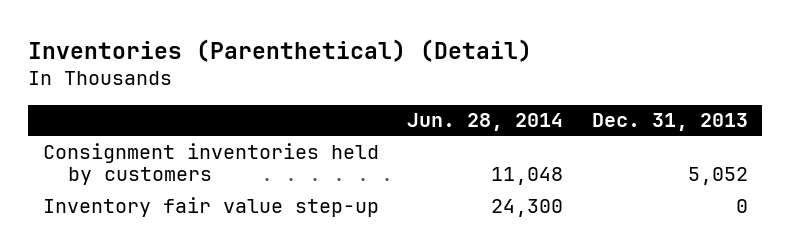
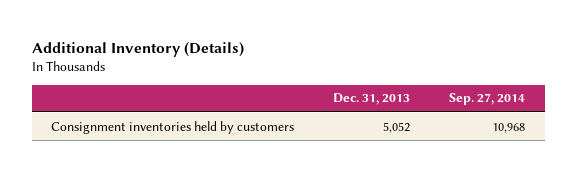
[28,38,533,62] Inventories (Parenthetical) (Detail) -> [31,41,244,57] Additional Inventory (Details)
[407,113,564,132] Jun. 28, 2014 -> none
none -> [449,93,526,106] Sep. 27, 2014
[42,196,379,217] Inventory fair value step-up -> none

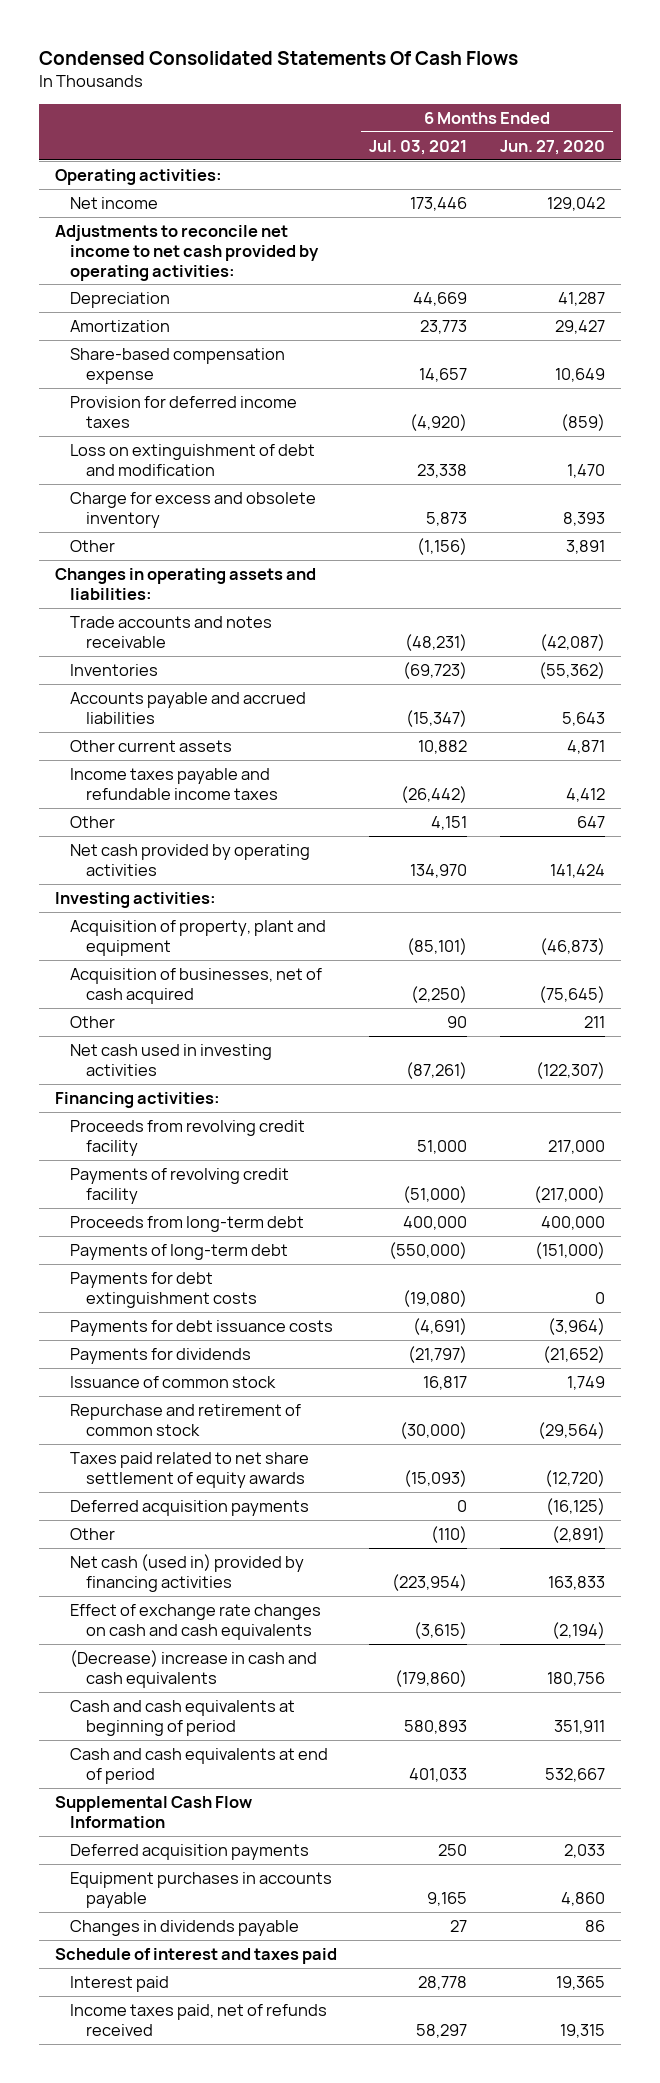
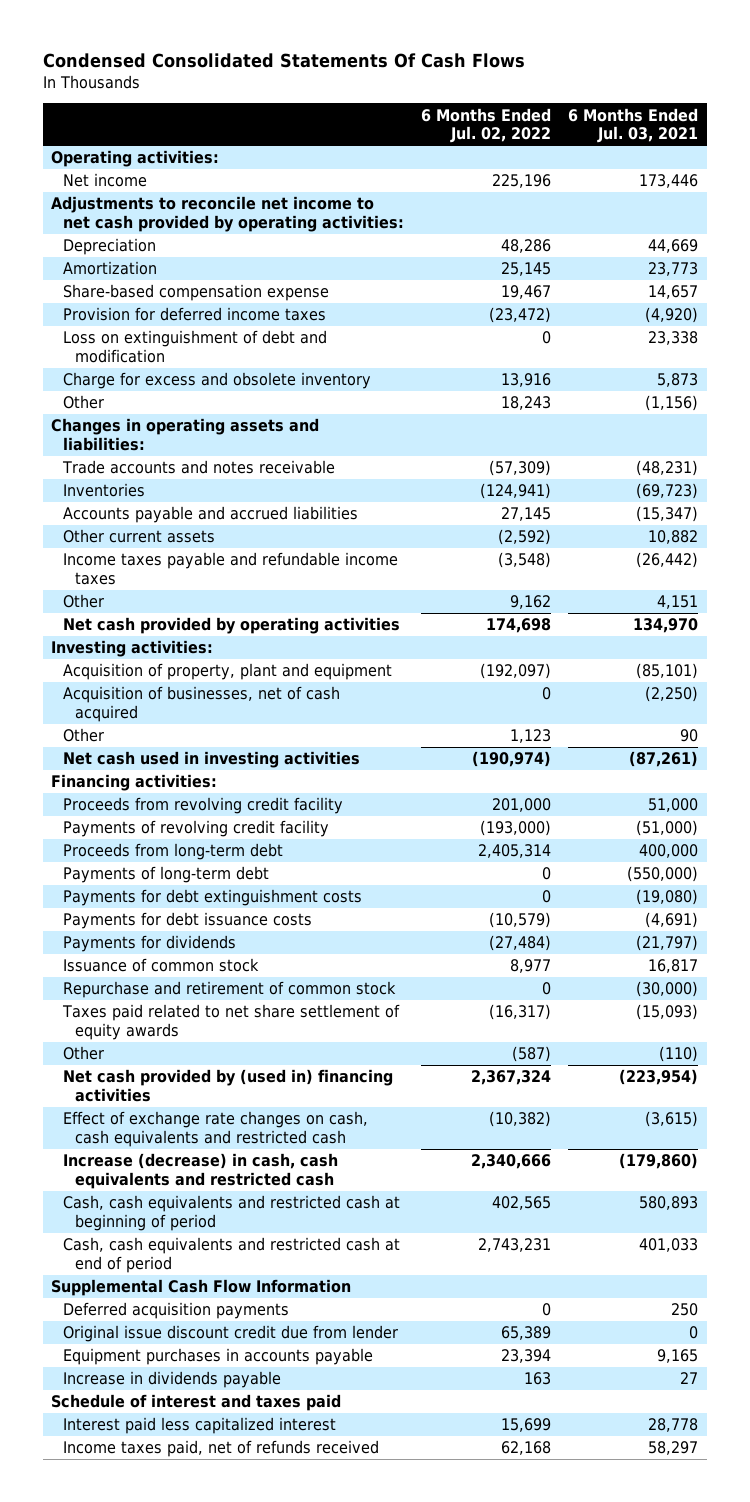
[499,139,605,155] Jun. 27, 2020 -> none
none -> [421,107,552,144] 6 Months Ended Jul. 02, 2022
[70,1499,310,1516] Deferred acquisition payments -> none
[70,1553,305,1592] Net cash (used in) provided by financing activities -> [63,1069,394,1103] Net cash provided by (used in) financing activities
[70,1603,322,1640] Effect of exchange rate changes on cash and cash equivalents -> [63,1111,369,1148] Effect of exchange rate changes on cash, cash equivalents and restricted cash
[70,1649,318,1688] (Decrease) increase in cash and cash equivalents -> [63,1153,339,1190] Increase (decrease) in cash, cash equivalents and restricted cash
[70,1699,296,1736] Cash and cash equivalents at beginning of period -> [63,1195,401,1232] Cash, cash equivalents and restricted cash at beginning of period
[70,1747,329,1784] Cash and cash equivalents at end of period -> [63,1237,401,1274] Cash, cash equivalents and restricted cash at end of period
none -> [63,1325,399,1343] Original issue discount credit due from lender
[70,1919,300,1936] Changes in dividends payable -> [63,1371,282,1389] Increase in dividends payable
[70,1975,170,1992] Interest paid -> [63,1417,337,1435] Interest paid less capitalized interest

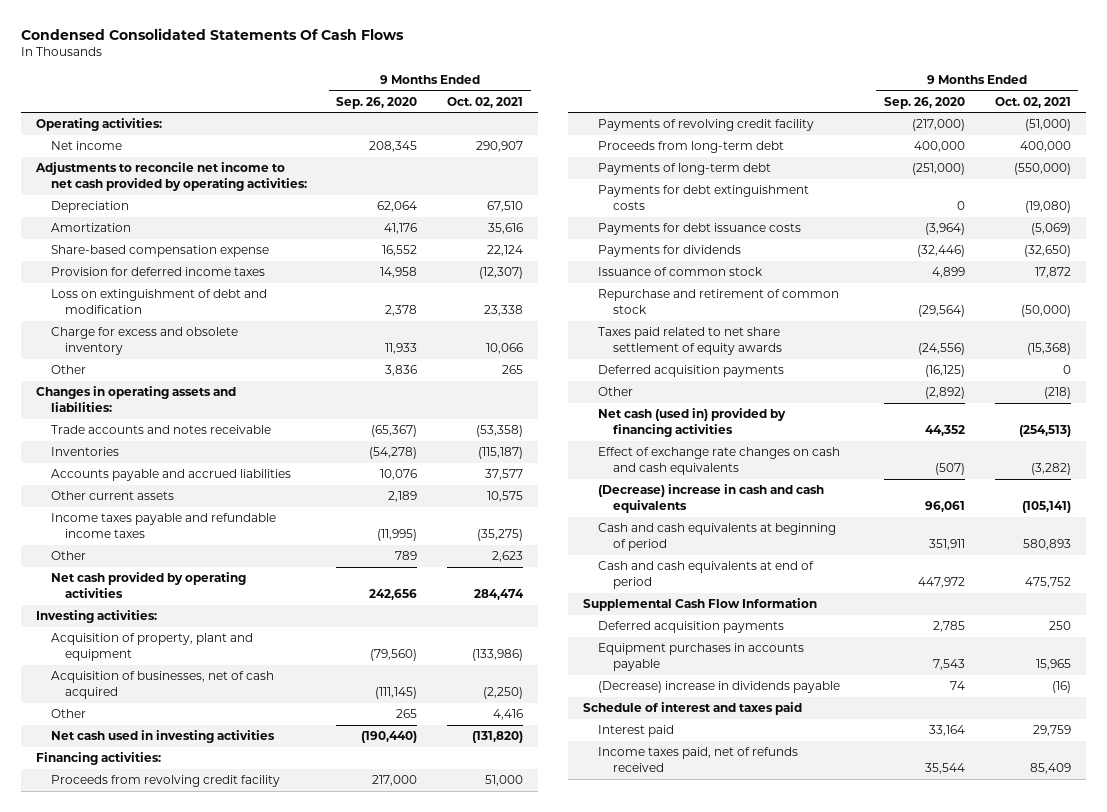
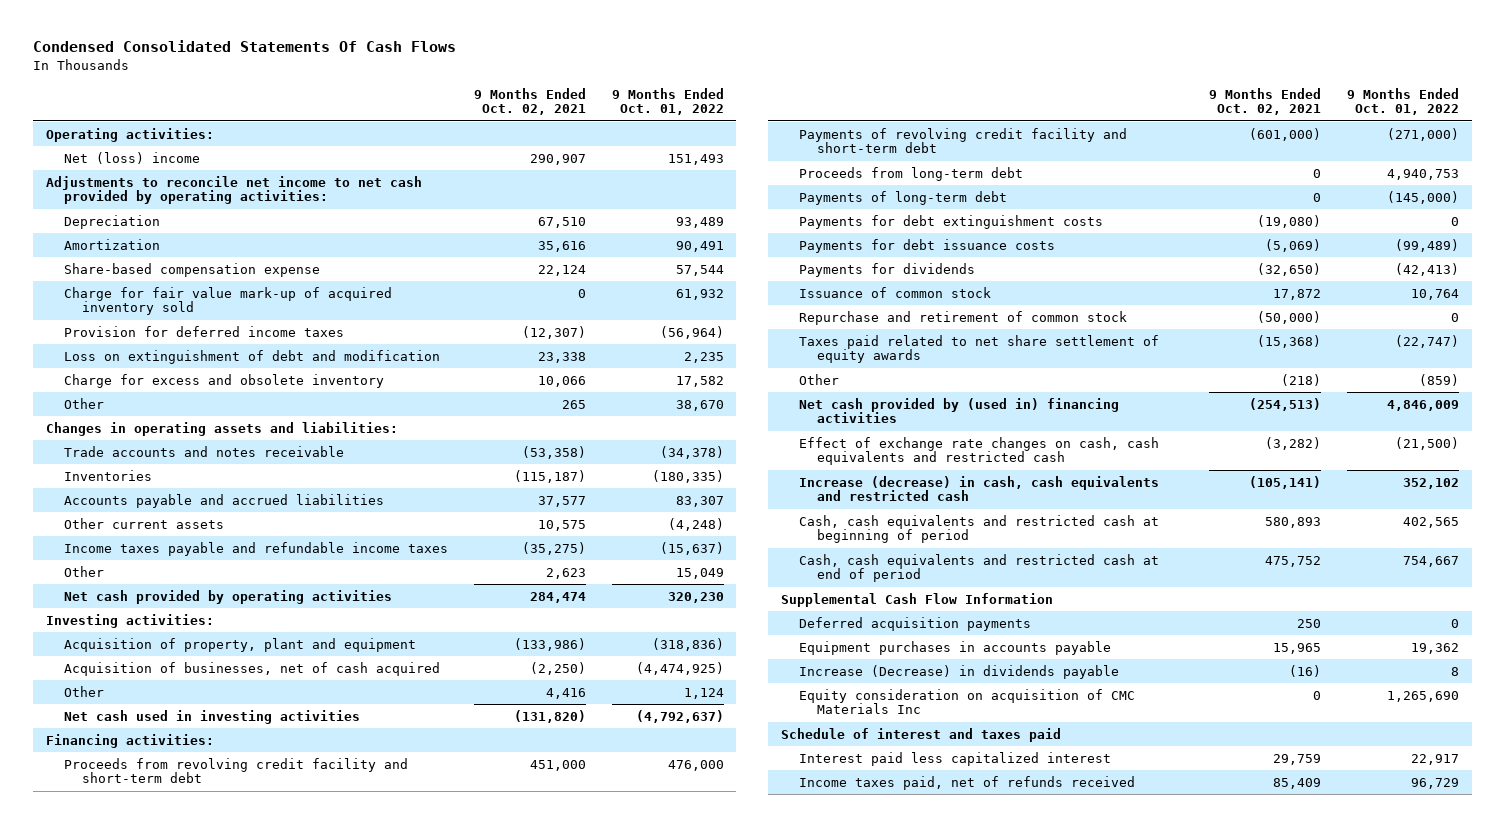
[336,96,418,109] Sep. 26, 2020 -> none
none -> [611,87,724,116] 9 Months Ended Oct. 01, 2022
[50,141,122,151] Net income -> [63,151,200,164] Net (loss) income
none -> [63,286,392,316] Charge for fair value mark-up of acquired inventory sold
[50,775,280,788] Proceeds from revolving credit facility -> [63,757,408,784] Proceeds from revolving credit facility and short-term debt
[485,775,524,787] 51,000 -> [529,759,586,771] 451,000
[598,119,815,132] Payments of revolving credit facility -> [799,127,1128,154] Payments of revolving credit facility and short-term debt
[1024,119,1071,132] (51,000) -> [1249,127,1322,141] (601,000)
[1019,141,1071,153] 400,000 -> [1313,168,1322,178] 0
[1013,163,1071,176] (550,000) -> [1313,192,1322,202] 0
[598,365,785,378] Deferred acquisition payments -> none
[598,408,787,437] Net cash (used in) provided by financing activities -> [799,397,1120,424] Net cash provided by (used in) financing activities
[598,447,841,475] Effect of exchange rate changes on cash and cash equivalents -> [799,436,1160,466] Effect of exchange rate changes on cash, cash equivalents and restricted cash
[598,484,825,513] (Decrease) increase in cash and cash equivalents -> [799,475,1160,502] Increase (decrease) in cash, cash equivalents and restricted cash
[598,523,837,551] Cash and cash equivalents at beginning of period -> [799,514,1160,544] Cash, cash equivalents and restricted cash at beginning of period
[598,561,815,589] Cash and cash equivalents at end of period -> [799,553,1160,583] Cash, cash equivalents and restricted cash at end of period
[598,681,841,694] (Decrease) increase in dividends payable -> [799,664,1120,679] Increase (Decrease) in dividends payable
none -> [799,688,1136,715] Equity consideration on acquisition of CMC Materials Inc
[598,725,675,738] Interest paid -> [799,751,1112,766] Interest paid less capitalized interest

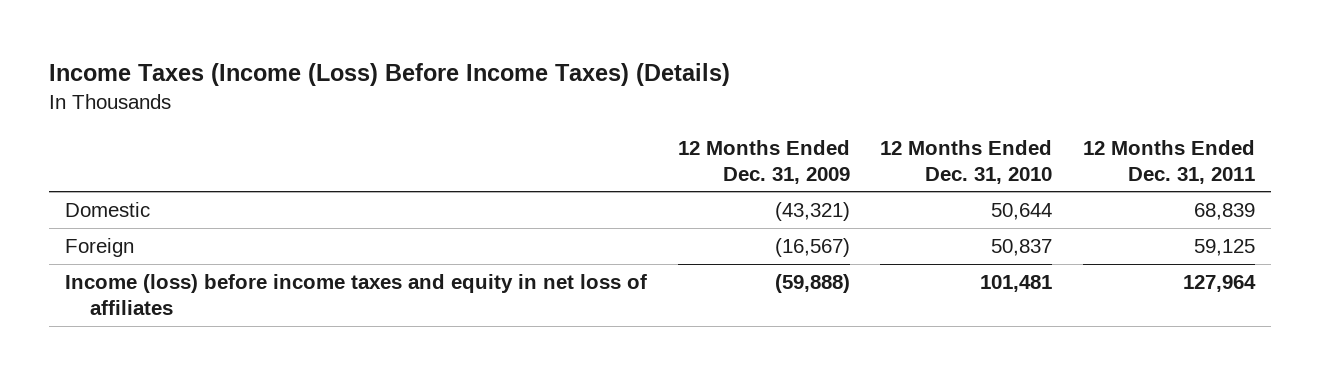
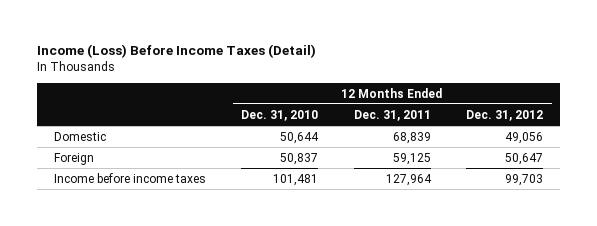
[49,63,731,87] Income Taxes (Income (Loss) Before Income Taxes) (Details) -> [36,43,316,58] Income (Loss) Before Income Taxes (Detail)
[677,139,850,184] 12 Months Ended Dec. 31, 2009 -> none
none -> [465,109,543,121] Dec. 31, 2012
[64,274,647,316] Income (loss) before income taxes and equity in net loss of affiliates -> [54,172,207,183] Income before income taxes

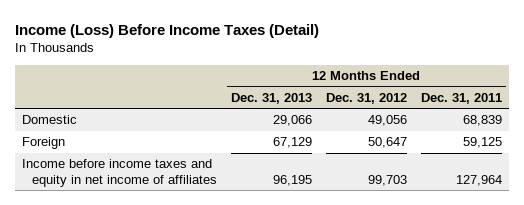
[241,109,319,121] Dec. 31, 2010 -> none
none -> [230,92,312,104] Dec. 31, 2013
[54,172,207,183] Income before income taxes -> [21,159,217,187] Income before income taxes and equity in net income of affiliates

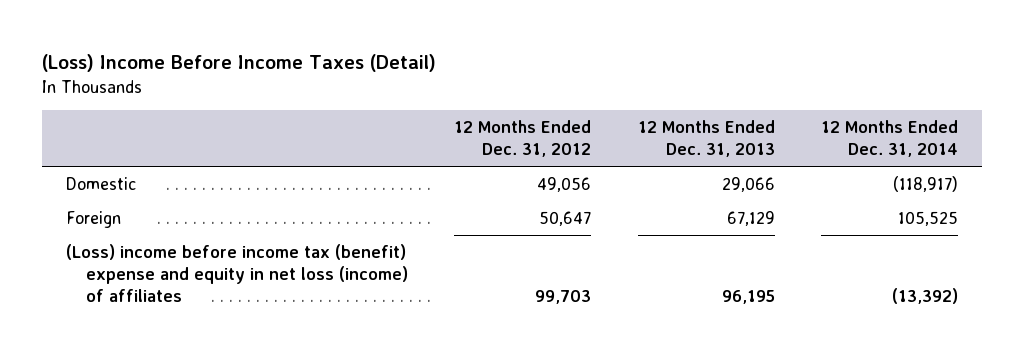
[14,23,319,38] Income (Loss) Before Income Taxes (Detail) -> [42,54,437,73] (Loss) Income Before Income Taxes (Detail)
[421,92,503,104] Dec. 31, 2011 -> none
none -> [821,120,959,158] 12 Months Ended Dec. 31, 2014
[21,159,217,187] Income before income taxes and equity in net income of affiliates -> [65,243,408,303] (Loss) income before income tax (benefit) expense and equity in net loss (income) of affiliates

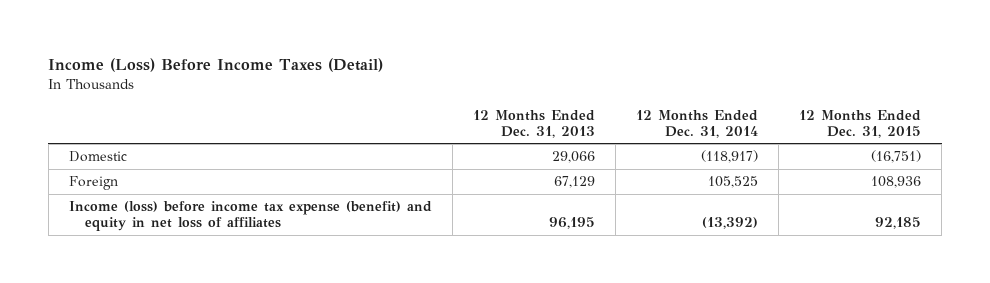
[42,54,437,73] (Loss) Income Before Income Taxes (Detail) -> [48,57,384,72] Income (Loss) Before Income Taxes (Detail)
[454,120,592,158] 12 Months Ended Dec. 31, 2012 -> none
none -> [799,109,922,138] 12 Months Ended Dec. 31, 2015
[65,243,408,303] (Loss) income before income tax (benefit) expense and equity in net loss (income) of affiliates -> [68,201,432,232] Income (loss) before income tax expense (benefit) and equity in net loss of affiliates

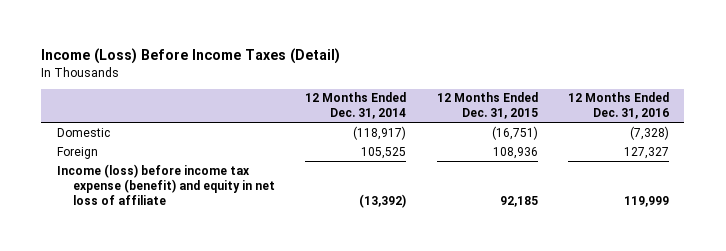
[472,109,595,138] 12 Months Ended Dec. 31, 2013 -> none
none -> [568,92,670,120] 12 Months Ended Dec. 31, 2016
[68,201,432,232] Income (loss) before income tax expense (benefit) and equity in net loss of affiliates -> [56,163,276,205] Income (loss) before income tax expense (benefit) and equity in net loss of affiliate

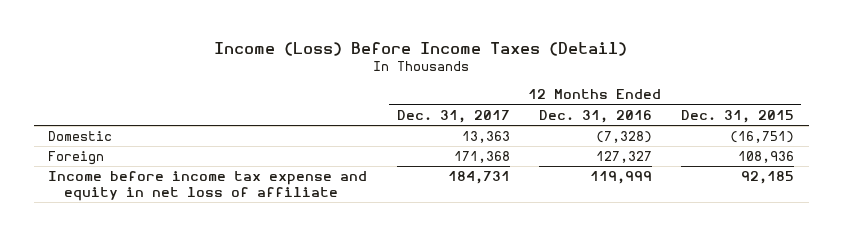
[305,92,407,120] 12 Months Ended Dec. 31, 2014 -> none
none -> [396,109,510,123] Dec. 31, 2017
[56,163,276,205] Income (loss) before income tax expense (benefit) and equity in net loss of affiliate -> [48,171,368,201] Income before income tax expense and equity in net loss of affiliate

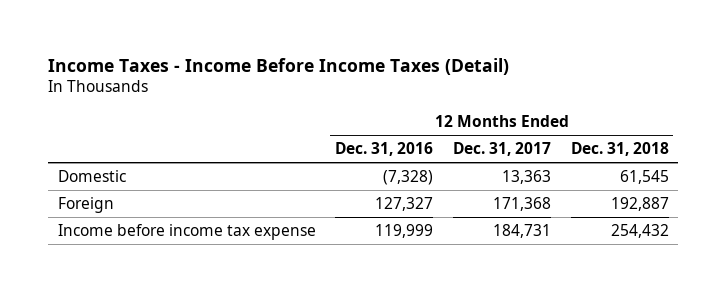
[214,41,628,56] Income (Loss) Before Income Taxes (Detail) -> [48,57,510,75] Income Taxes - Income Before Income Taxes (Detail)
[681,109,795,123] Dec. 31, 2015 -> none
none -> [570,142,669,157] Dec. 31, 2018
[48,171,368,201] Income before income tax expense and equity in net loss of affiliate -> [57,224,316,241] Income before income tax expense

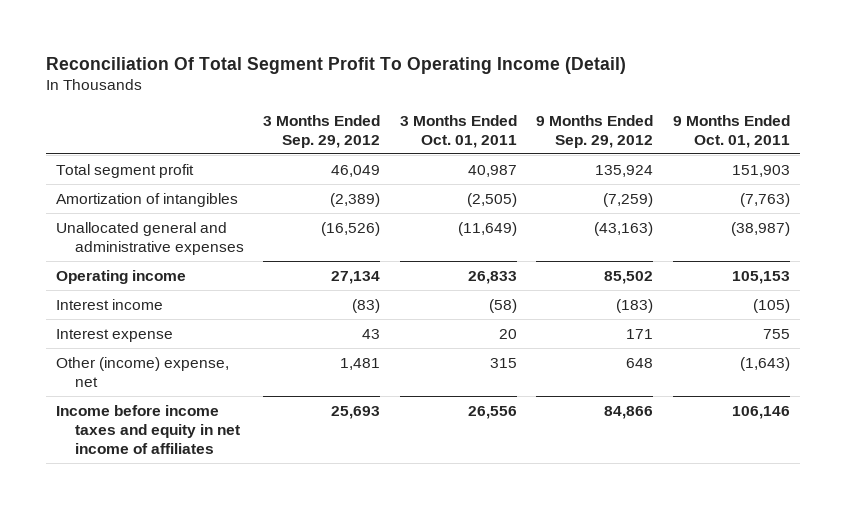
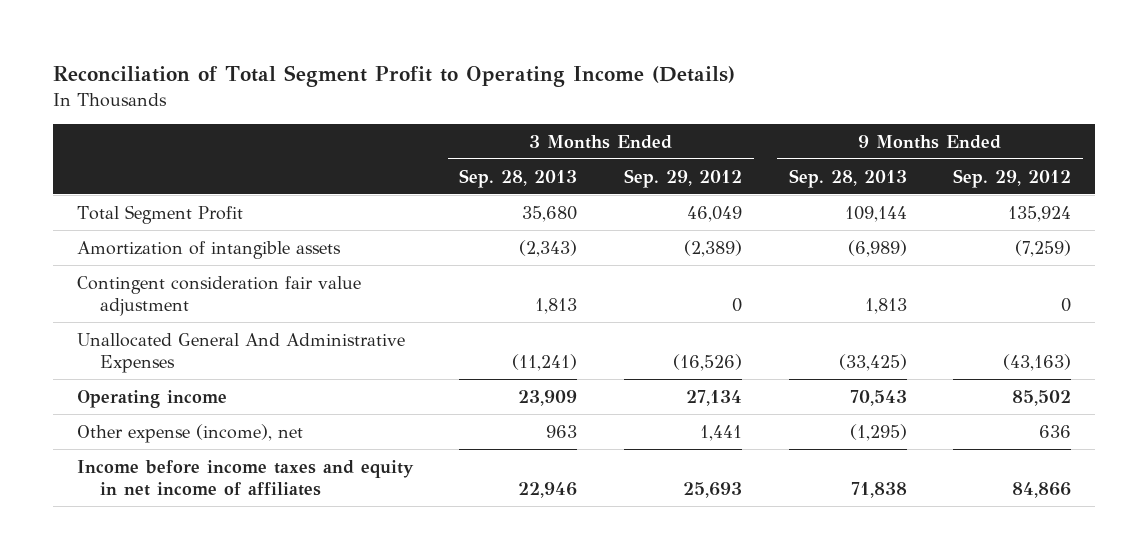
[45,56,626,74] Reconciliation Of Total Segment Profit To Operating Income (Detail) -> [53,65,736,88] Reconciliation of Total Segment Profit to Operating Income (Details)
[399,114,517,148] 3 Months Ended Oct. 01, 2011 -> none
[672,114,790,148] 9 Months Ended Oct. 01, 2011 -> none
none -> [459,168,578,188] Sep. 28, 2013
none -> [788,168,907,188] Sep. 28, 2013
[55,163,194,178] Total segment profit -> [76,204,243,224] Total Segment Profit
[55,192,238,207] Amortization of intangibles -> [76,240,341,259] Amortization of intangible assets
none -> [76,275,361,316] Contingent consideration fair value adjustment
[55,221,244,255] Unallocated general and administrative expenses -> [76,332,405,373] Unallocated General And Administrative Expenses
[55,298,163,310] Interest income -> none
[55,328,173,342] Interest expense -> none
[55,356,229,387] Other (income) expense, net -> [76,423,303,443] Other expense (income), net
[340,357,381,370] 1,481 -> [699,424,742,441] 1,441
[626,357,654,368] 648 -> [1039,424,1072,438] 636

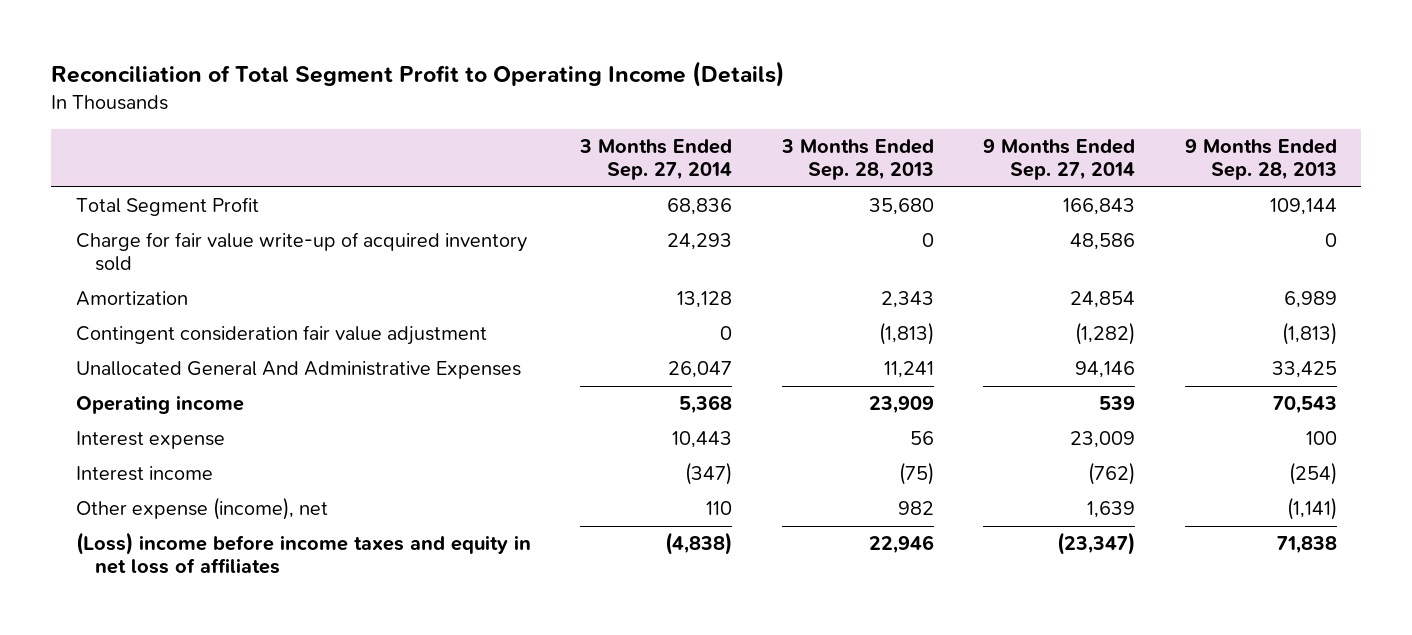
[623,168,742,188] Sep. 29, 2012 -> none
[953,168,1072,188] Sep. 29, 2012 -> none
none -> [579,138,733,180] 3 Months Ended Sep. 27, 2014
none -> [983,138,1136,180] 9 Months Ended Sep. 27, 2014
none -> [75,232,527,272] Charge for fair value write-up of acquired inventory sold
[76,240,341,259] Amortization of intangible assets -> [75,291,188,307] Amortization
[519,239,578,257] (2,343) -> [880,291,934,309] 2,343
[847,239,907,257] (6,989) -> [1283,291,1337,309] 6,989
[535,297,578,314] 1,813 -> [878,322,934,346] (1,813)
[864,297,907,314] 1,813 -> [1281,322,1337,346] (1,813)
[512,353,578,371] (11,241) -> [883,361,934,379] 11,241
[838,353,907,371] (33,425) -> [1271,361,1337,379] 33,425
none -> [75,431,225,450] Interest expense
none -> [75,466,213,482] Interest income
[546,424,578,438] 963 -> [897,501,934,516] 982
[849,423,907,441] (1,295) -> [1286,497,1337,521] (1,141)
[76,459,414,496] Income before income taxes and equity in net income of affiliates -> [75,532,531,575] (Loss) income before income taxes and equity in net loss of affiliates

